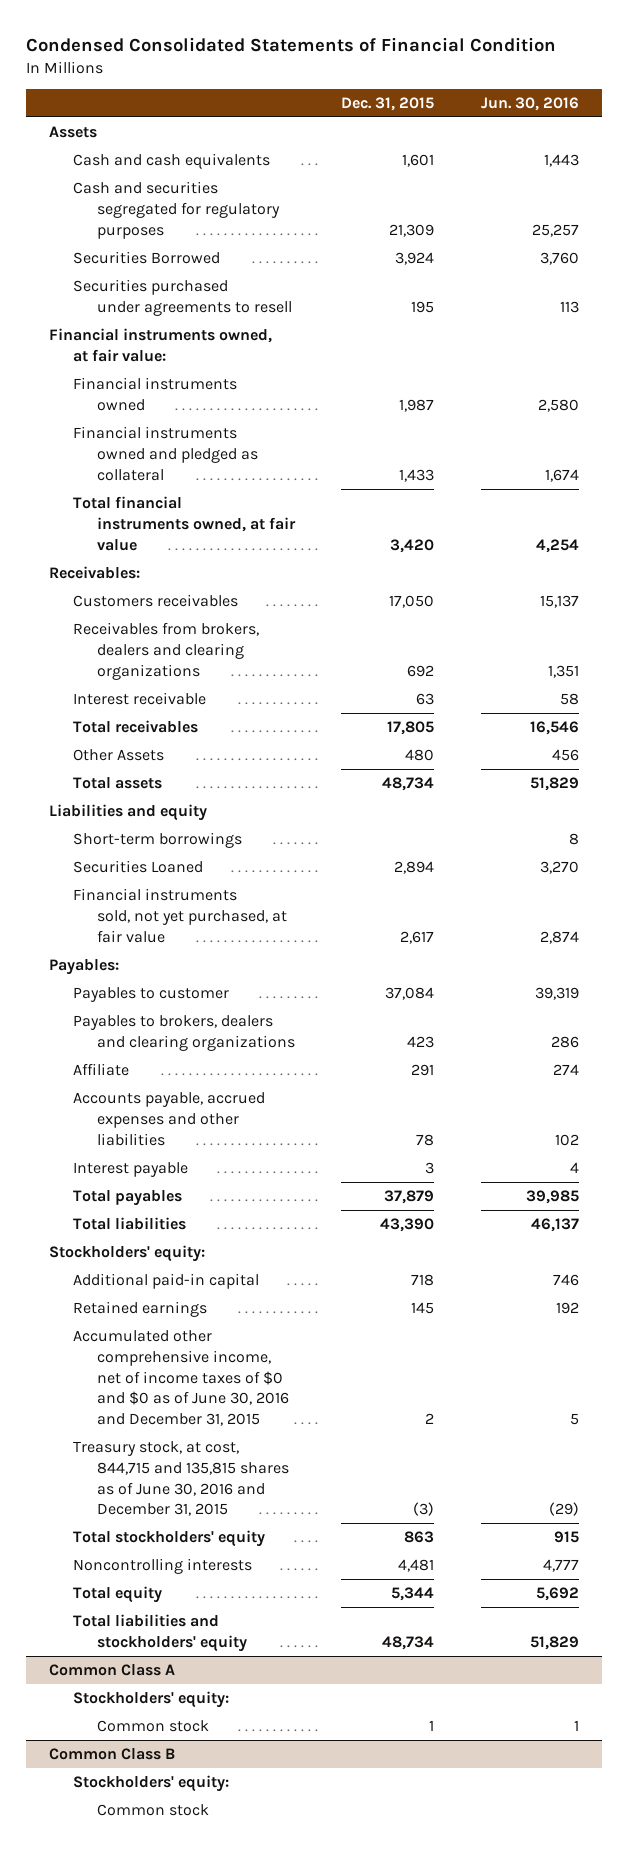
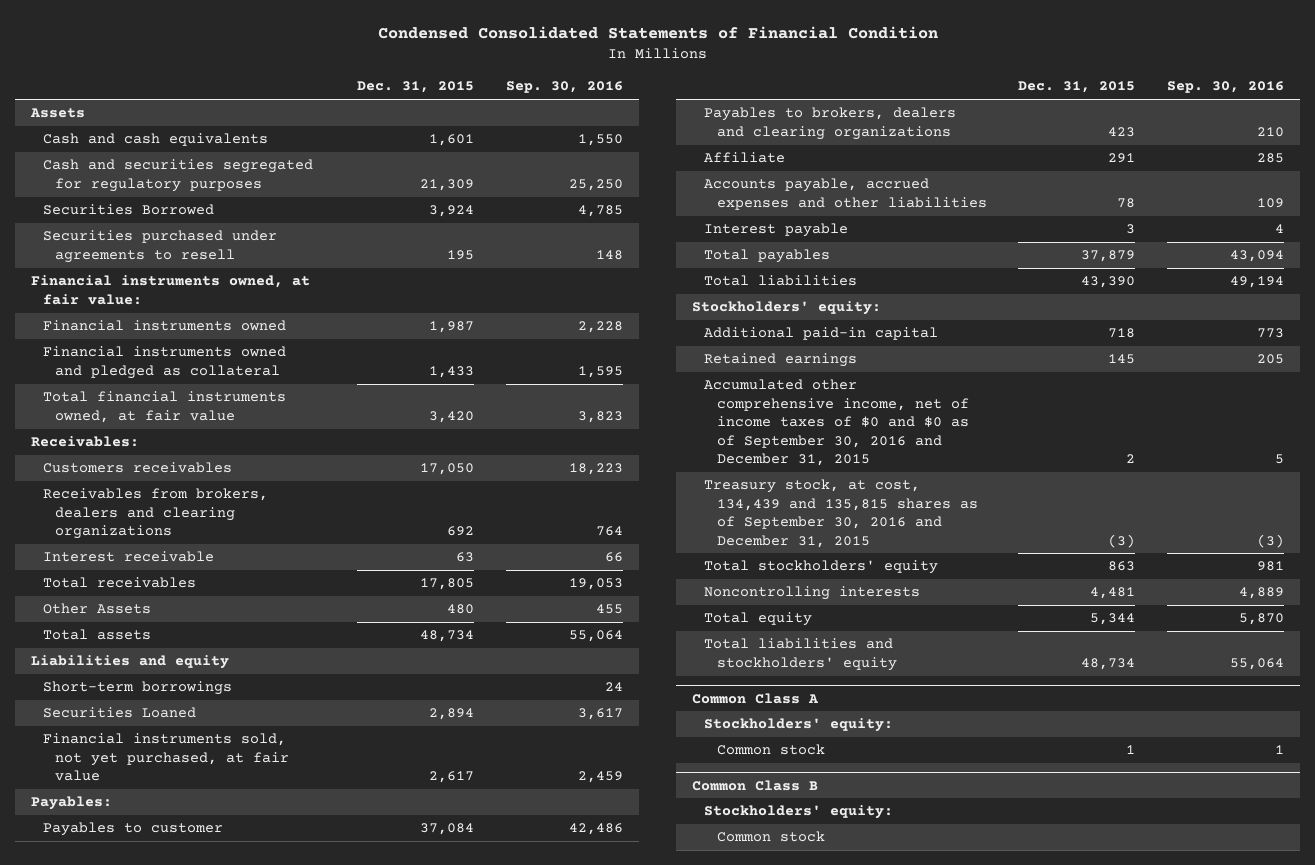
[481,96,580,111] Jun. 30, 2016 -> none
none -> [506,81,624,94] Sep. 30, 2016
[73,1330,289,1427] Accumulated other comprehensive income, net of income taxes of $0 and $0 as of June 30, 2016 and December 31, 2015 -> [704,379,969,466] Accumulated other comprehensive income, net of income taxes of $0 and $0 as of September 30, 2016 and December 31, 2015
[73,1441,289,1517] Treasury stock, at cost, 844,715 and 135,815 shares as of June 30, 2016 and December 31, 2015 -> [704,479,978,548] Treasury stock, at cost, 134,439 and 135,815 shares as of September 30, 2016 and December 31, 2015

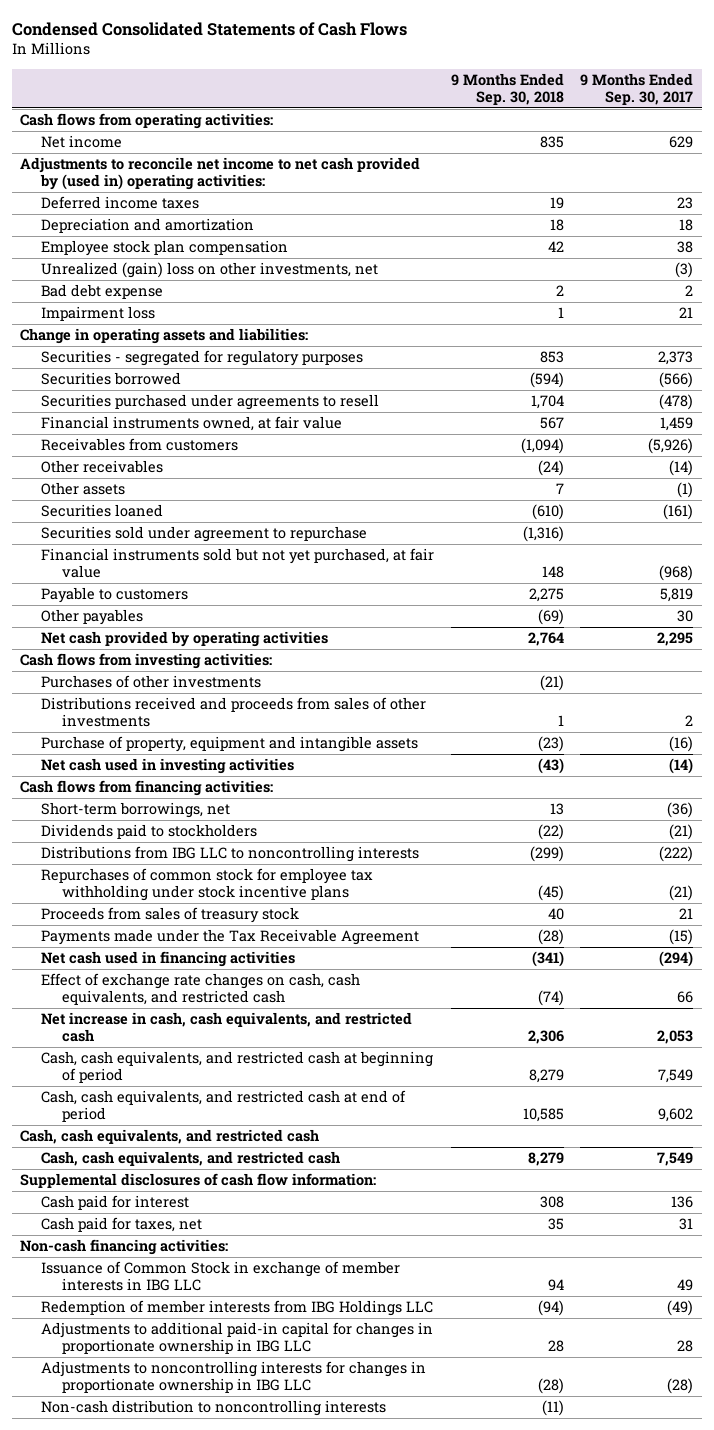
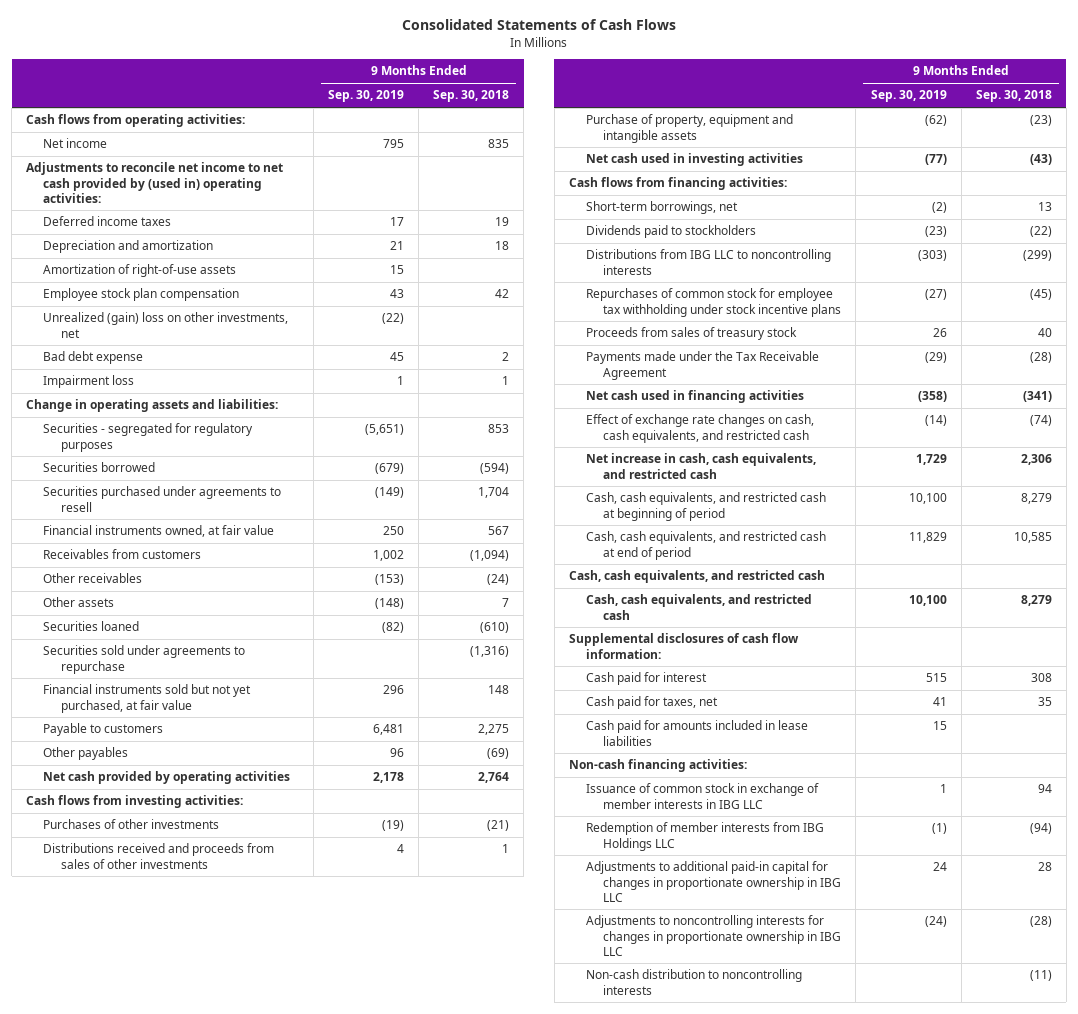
[11,21,407,36] Condensed Consolidated Statements of Cash Flows -> [401,19,676,31] Consolidated Statements of Cash Flows
[580,73,694,106] 9 Months Ended Sep. 30, 2017 -> none
none -> [327,90,404,103] Sep. 30, 2019
none -> [43,264,237,278] Amortization of right-of-use assets
[41,526,368,543] Securities sold under agreement to repurchase -> [43,645,246,674] Securities sold under agreements to repurchase
none -> [586,720,809,746] Cash paid for amounts included in lease liabilities
[41,1261,401,1292] Issuance of Common Stock in exchange of member interests in IBG LLC -> [586,783,820,809] Issuance of common stock in exchange of member interests in IBG LLC

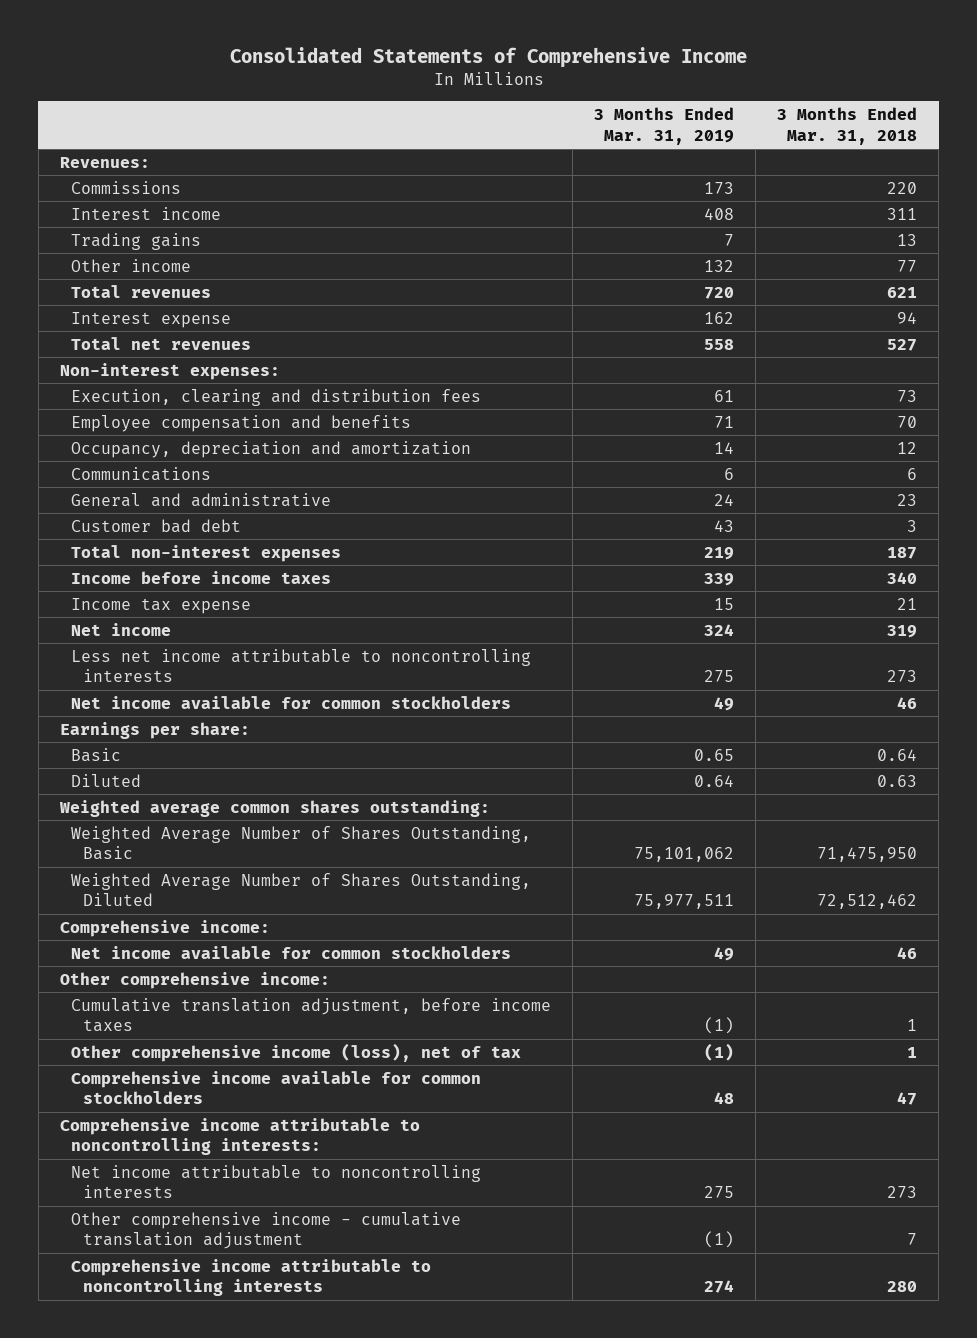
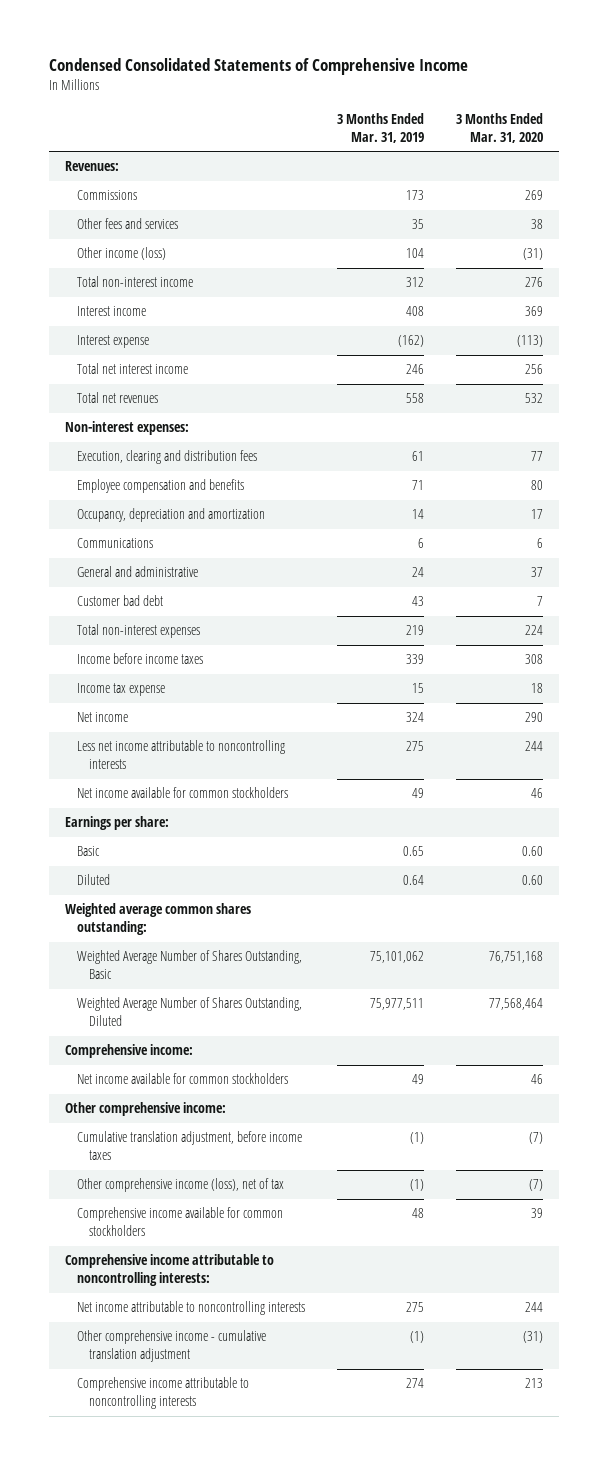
[229,47,747,69] Consolidated Statements of Comprehensive Income -> [49,58,469,76] Condensed Consolidated Statements of Comprehensive Income
[777,107,918,145] 3 Months Ended Mar. 31, 2018 -> none
none -> [455,112,543,143] 3 Months Ended Mar. 31, 2020
none -> [77,218,179,230] Other fees and services
none -> [77,247,167,261] Other income (loss)
none -> [77,276,194,288] Total non-interest income
[71,232,202,250] Trading gains -> none
[71,258,192,272] Other income -> none
[71,284,212,298] Total revenues -> none
[704,311,735,324] 162 -> [398,335,425,348] (162)
none -> [77,363,189,375] Total net interest income

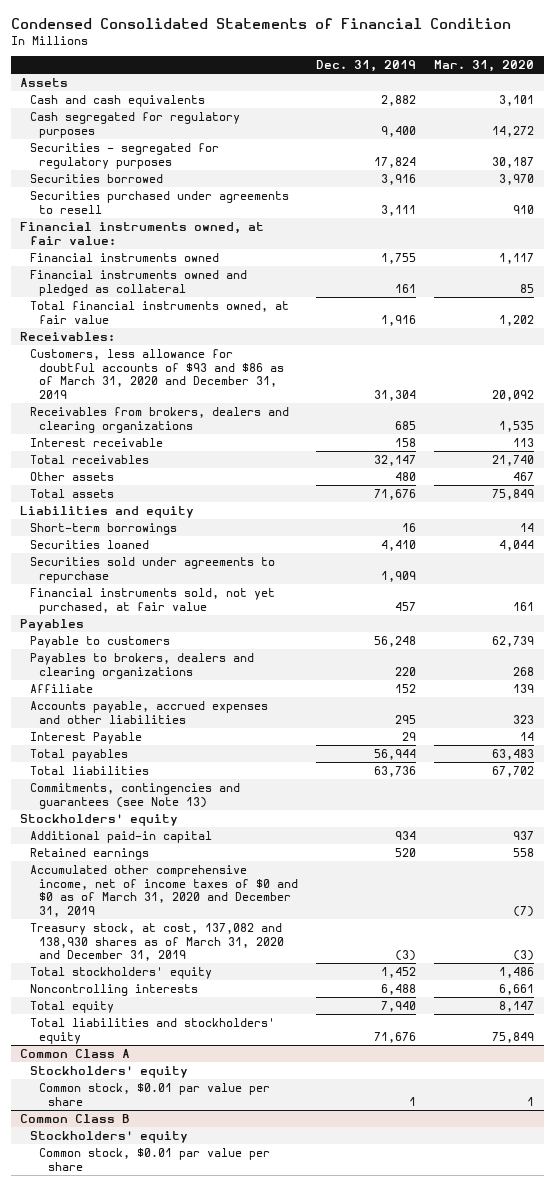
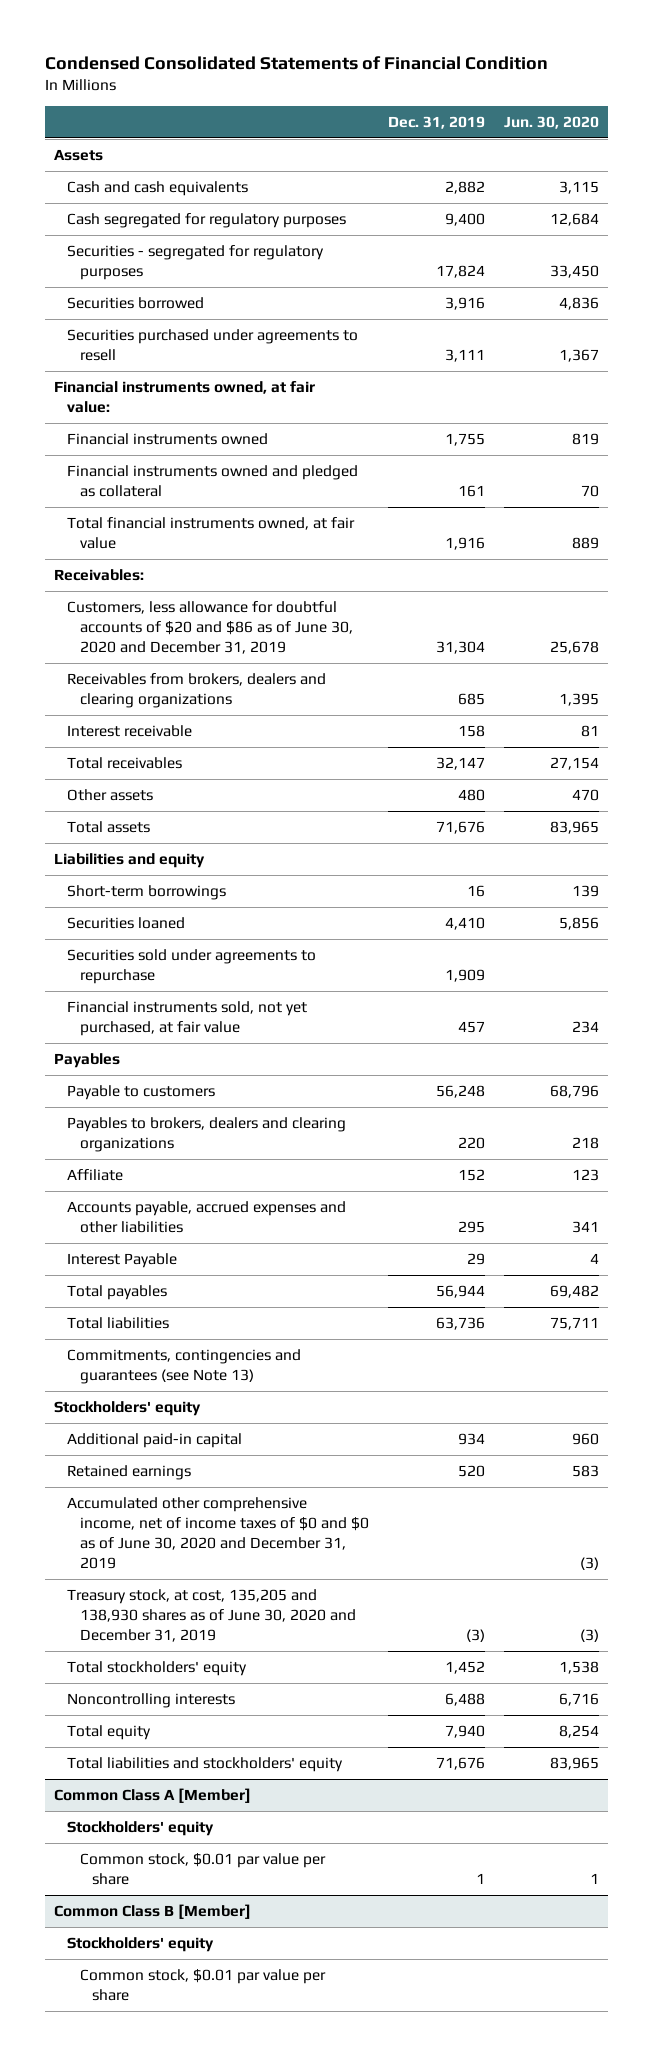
[434,60,535,73] Mar. 31, 2020 -> none
none -> [503,115,599,129] Jun. 30, 2020
[29,348,284,399] Customers, less allowance for doubtful accounts of $93 and $86 as of March 31, 2020 and December 31, 2019 -> [67,600,353,655] Customers, less allowance for doubtful accounts of $20 and $86 as of June 30, 2020 and December 31, 2019
[29,864,298,917] Accumulated other comprehensive income, net of income taxes of $0 and $0 as of March 31, 2020 and December 31, 2019 -> [67,1496,369,1570] Accumulated other comprehensive income, net of income taxes of $0 and $0 as of June 30, 2020 and December 31, 2019
[29,922,284,962] Treasury stock, at cost, 137,082 and 138,930 shares as of March 31, 2020 and December 31, 2019 -> [67,1588,356,1643] Treasury stock, at cost, 135,205 and 138,930 shares as of June 30, 2020 and December 31, 2019
[20,1048,131,1058] Common Class A -> [54,1787,252,1803] Common Class A [Member]
[20,1113,131,1123] Common Class B -> [54,1903,252,1919] Common Class B [Member]

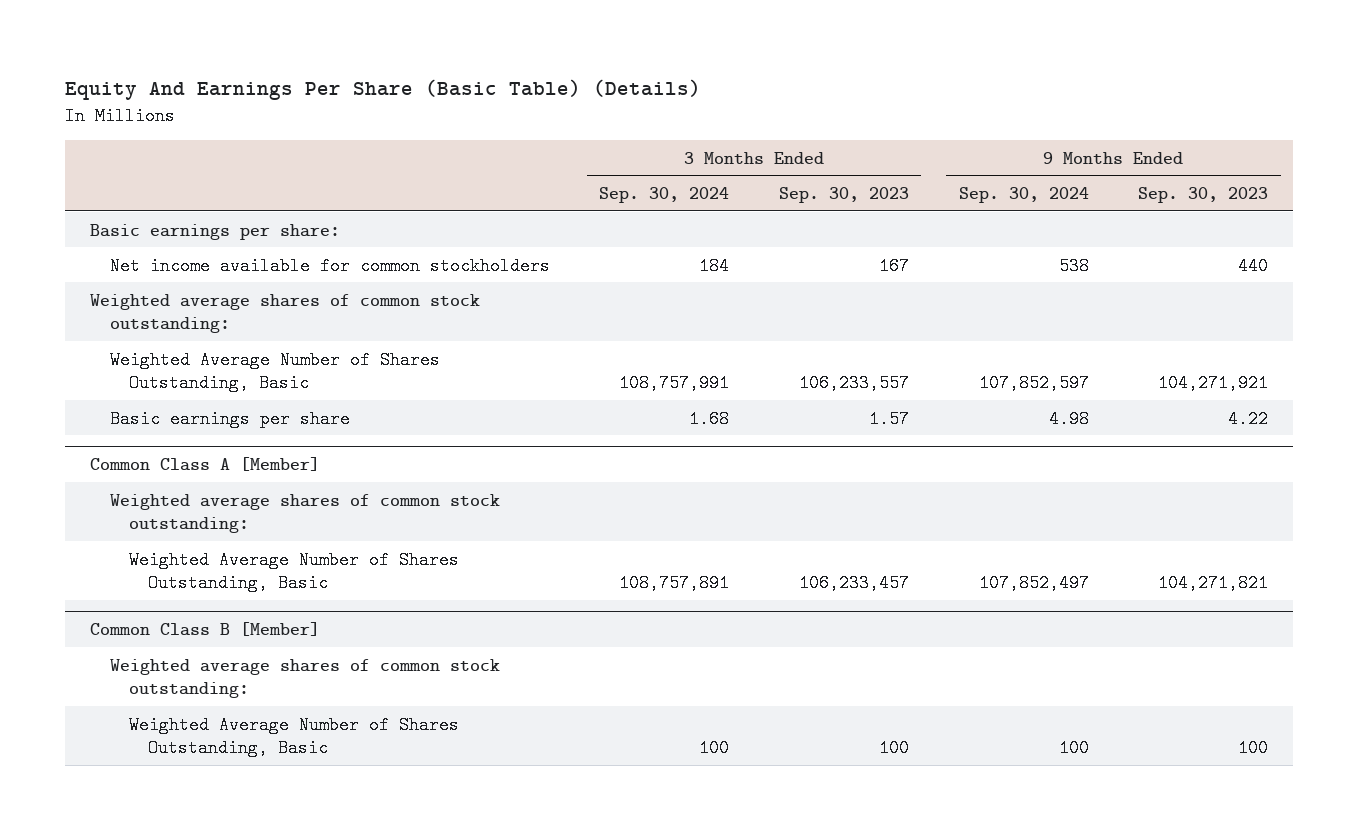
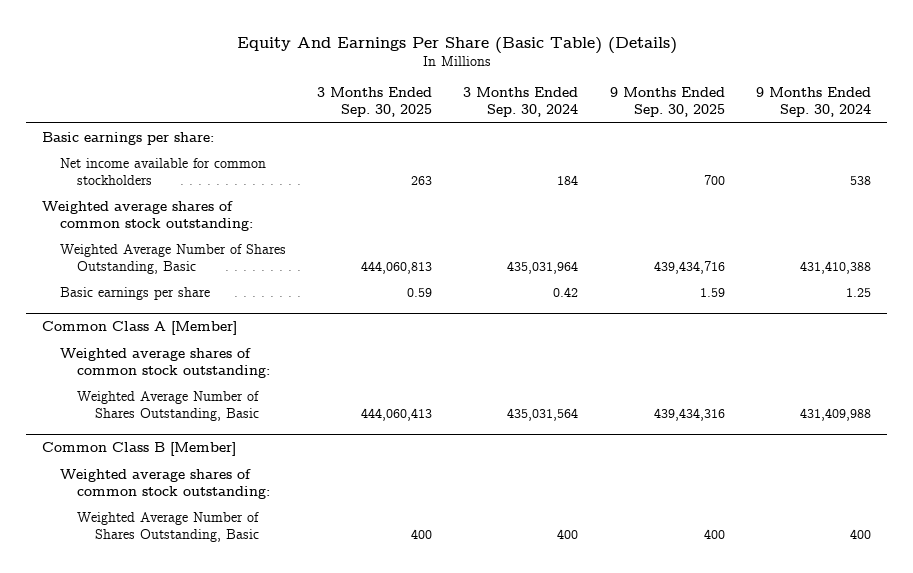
[778,187,909,204] Sep. 30, 2023 -> none
[1138,187,1269,204] Sep. 30, 2023 -> none
none -> [317,87,433,118] 3 Months Ended Sep. 30, 2025
none -> [609,87,725,118] 9 Months Ended Sep. 30, 2025
[619,374,730,393] 108,757,991 -> [507,260,579,274] 435,031,964
[978,374,1089,393] 107,852,597 -> [800,260,872,274] 431,410,388
[689,409,730,428] 1.68 -> [553,286,579,297] 0.42
[1048,409,1089,428] 4.98 -> [846,287,872,297] 1.25
[619,574,730,593] 108,757,891 -> [507,407,579,421] 435,031,564
[978,574,1089,593] 107,852,497 -> [800,407,872,421] 431,409,988
[699,739,730,758] 100 -> [557,528,579,539] 400
[1058,739,1089,758] 100 -> [850,528,872,539] 400

